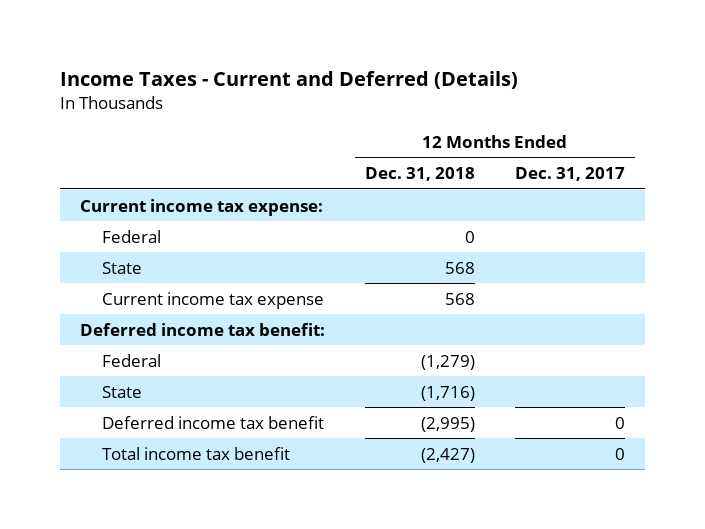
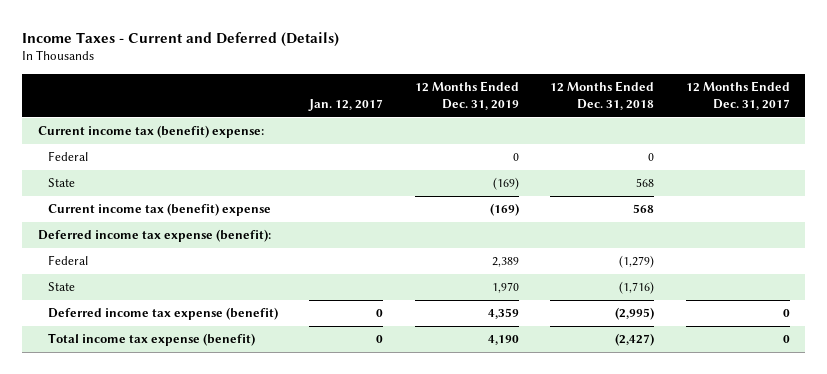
none -> [308,99,384,112] Jan. 12, 2017
none -> [414,80,519,111] 12 Months Ended Dec. 31, 2019
[79,198,323,216] Current income tax expense: -> [37,125,264,139] Current income tax (benefit) expense:
[101,291,324,309] Current income tax expense -> [47,203,271,217] Current income tax (benefit) expense
[79,322,325,336] Deferred income tax benefit: -> [37,229,271,243] Deferred income tax expense (benefit):
[101,415,324,429] Deferred income tax benefit -> [47,307,278,321] Deferred income tax expense (benefit)
[101,446,290,460] Total income tax benefit -> [47,333,255,347] Total income tax expense (benefit)

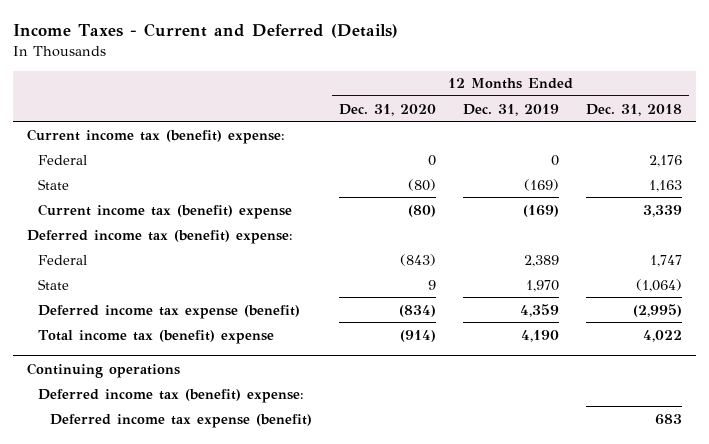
[308,99,384,112] Jan. 12, 2017 -> none
[685,80,790,111] 12 Months Ended Dec. 31, 2017 -> none
none -> [339,103,437,116] Dec. 31, 2020
[648,153,655,162] 0 -> [649,154,683,167] 2,176
[636,178,655,188] 568 -> [649,179,683,192] 1,163
[633,204,655,214] 568 -> [643,204,683,217] 3,339
[37,229,271,243] Deferred income tax expense (benefit): -> [26,229,293,244] Deferred income tax (benefit) expense:
[619,255,655,269] (1,279) -> [650,254,683,267] 1,747
[619,281,655,295] (1,716) -> [636,278,683,292] (1,064)
[47,333,255,347] Total income tax expense (benefit) -> [38,329,275,344] Total income tax (benefit) expense
[615,333,655,347] (2,427) -> [643,329,683,342] 4,022
none -> [26,362,180,378] Continuing operations
none -> [38,388,305,403] Deferred income tax (benefit) expense:
none -> [50,413,313,428] Deferred income tax expense (benefit)

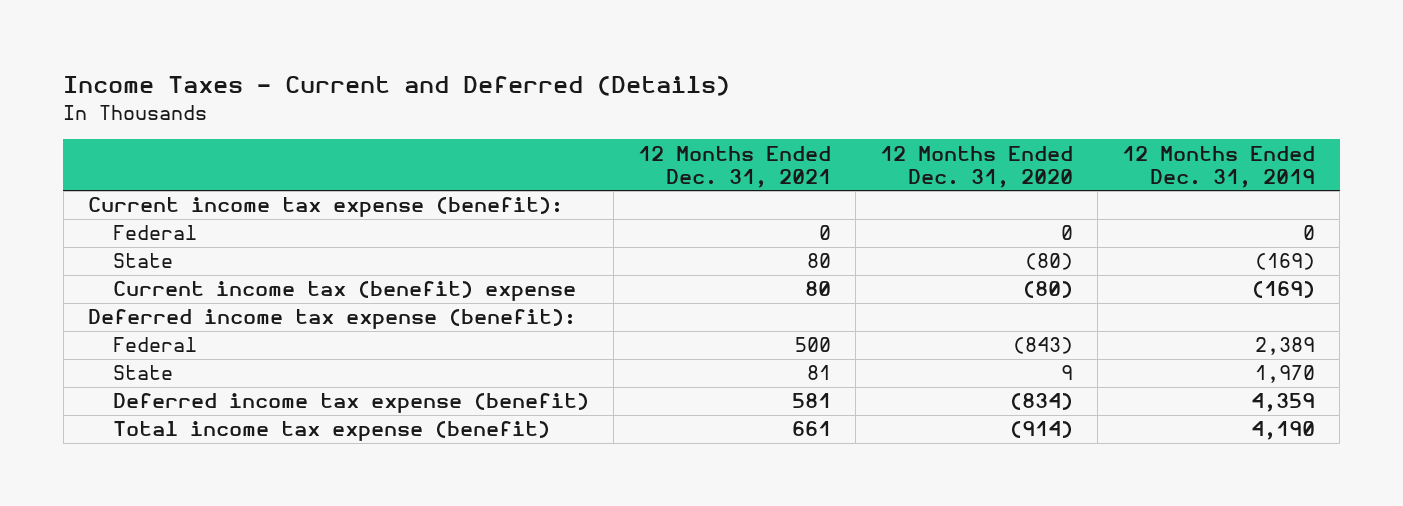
[586,103,683,116] Dec. 31, 2018 -> none
none -> [638,145,832,188] 12 Months Ended Dec. 31, 2021
[26,128,285,144] Current income tax (benefit) expense: -> [87,197,563,218] Current income tax expense (benefit):
[26,229,293,244] Deferred income tax (benefit) expense: -> [87,309,576,330] Deferred income tax expense (benefit):
[26,362,180,378] Continuing operations -> none
[38,388,305,403] Deferred income tax (benefit) expense: -> none
[50,413,313,428] Deferred income tax expense (benefit) -> none
[38,329,275,344] Total income tax (benefit) expense -> [113,421,551,442] Total income tax expense (benefit)

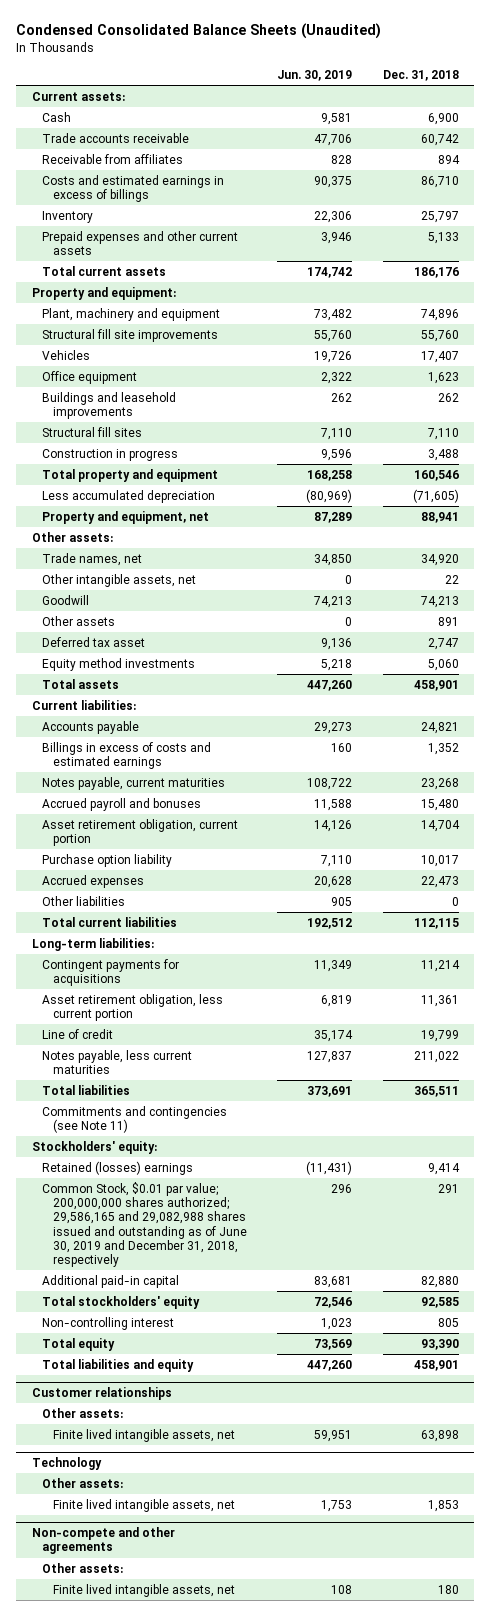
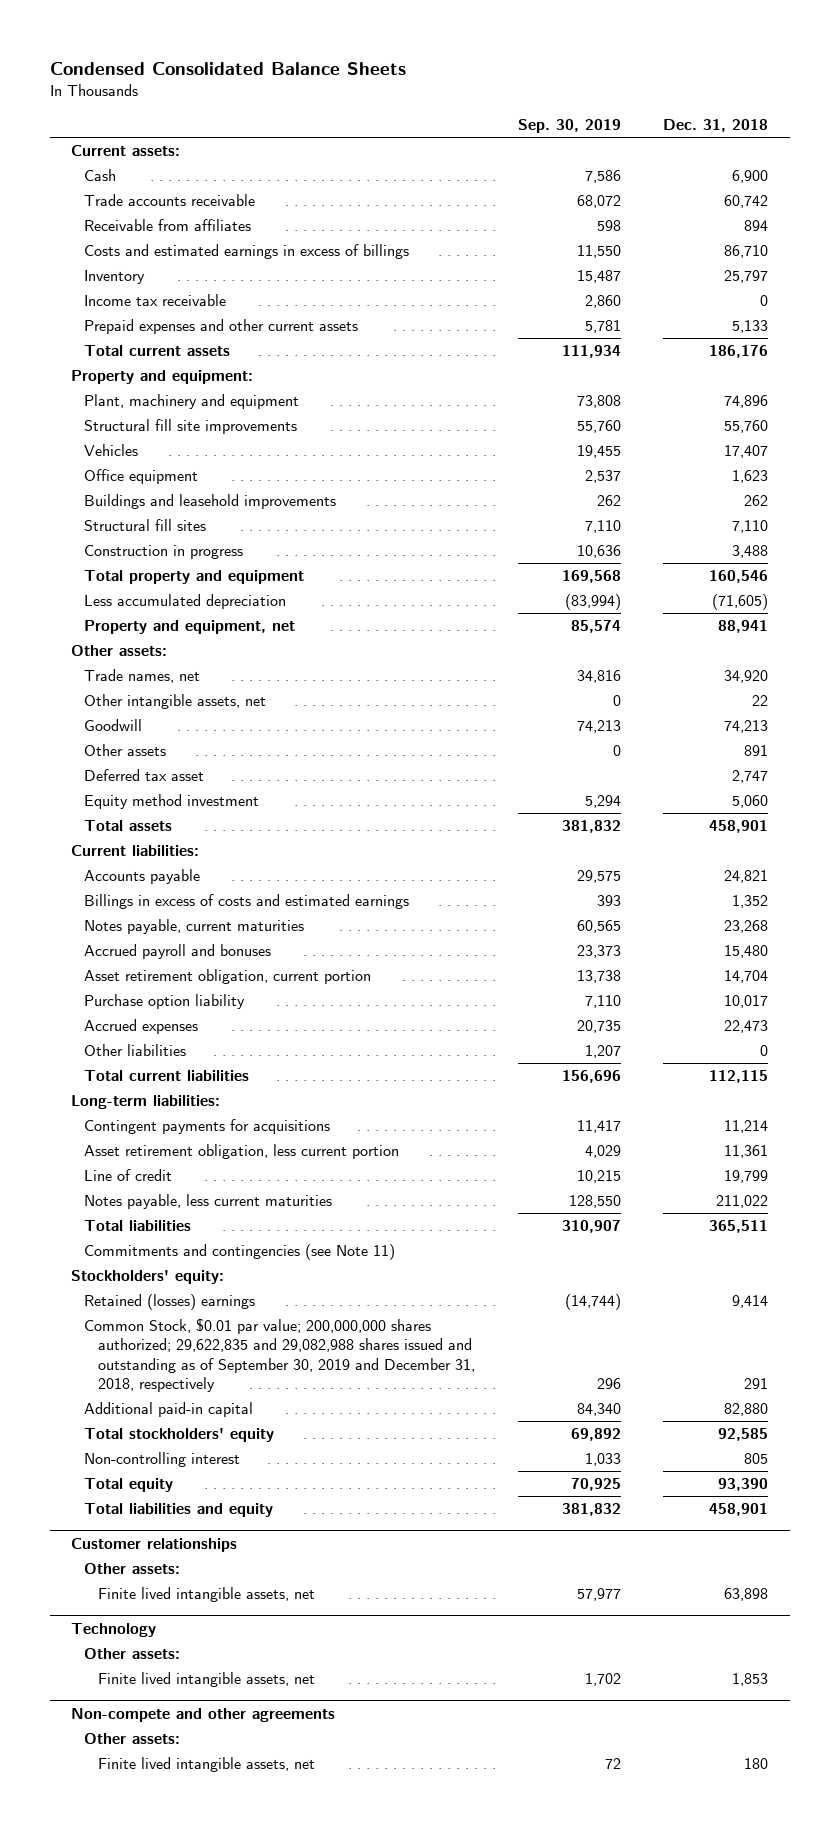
[16,23,382,40] Condensed Consolidated Balance Sheets (Unaudited) -> [49,61,406,75] Condensed Consolidated Balance Sheets
[277,69,353,81] Jun. 30, 2019 -> none
none -> [517,119,621,134] Sep. 30, 2019
none -> [84,294,227,307] Income tax receivable
[42,657,196,671] Equity method investments -> [84,794,260,810] Equity method investment
[42,1181,247,1268] Common Stock, $0.01 par value; 200,000,000 shares authorized; 29,586,165 and 29,082,988 shares issued and outstanding as of June 30, 2019 and December 31, 2018, respectively -> [84,1318,475,1393] Common Stock, $0.01 par value; 200,000,000 shares authorized; 29,622,835 and 29,082,988 shares issued and outstanding as of September 30, 2019 and December 31, 2018, respectively

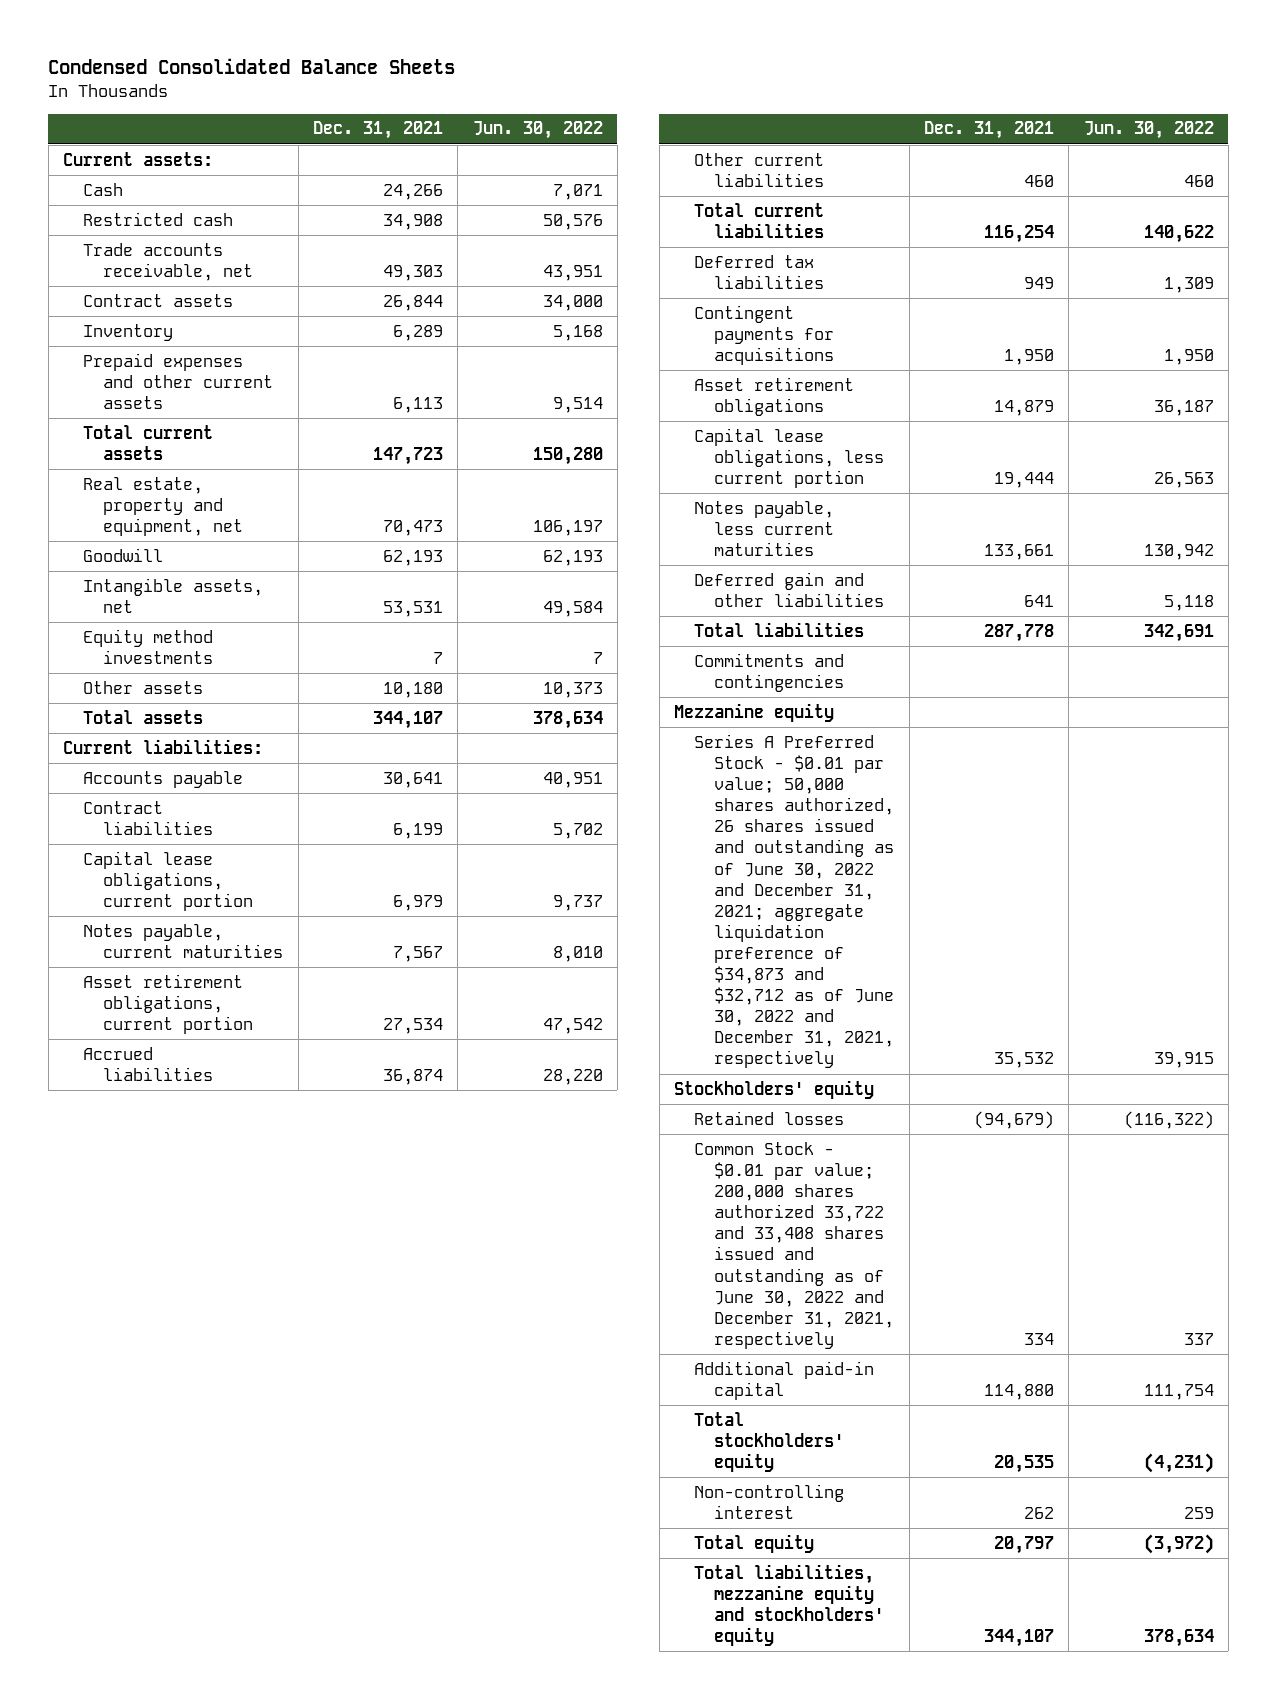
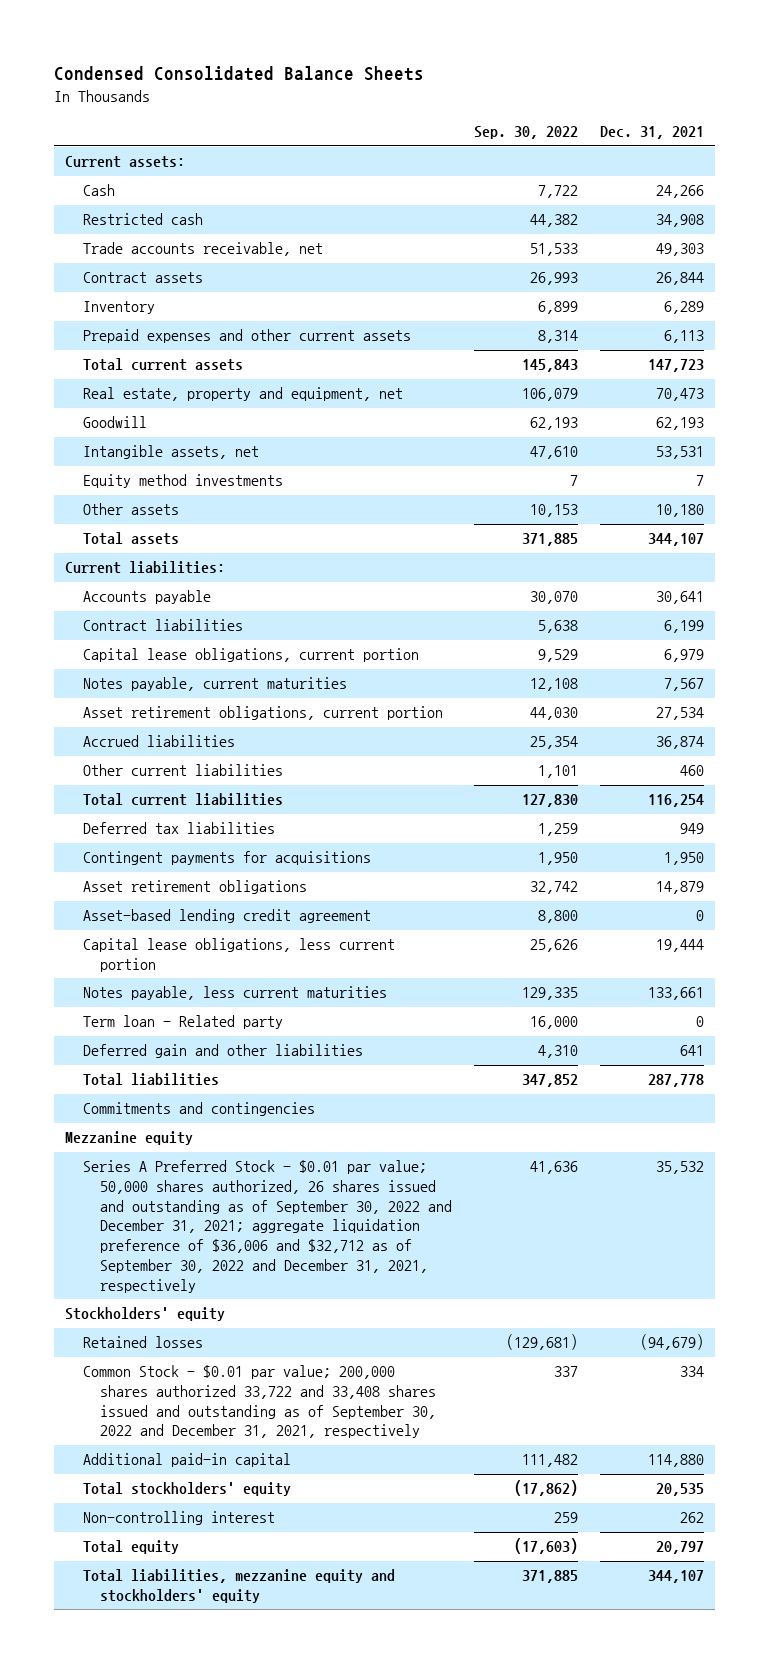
[472,121,603,140] Jun. 30, 2022 -> none
none -> [474,126,579,140] Sep. 30, 2022
none -> [82,909,371,924] Asset-based lending credit agreement
none -> [82,1015,283,1030] Term loan - Related party
[694,733,895,1069] Series A Preferred Stock - $0.01 par value; 50,000 shares authorized, 26 shares issued and outstanding as of June 30, 2022 and December 31, 2021; aggregate liquidation preference of $34,873 and $32,712 as of June 30, 2022 and December 31, 2021, respectively -> [82,1160,453,1293] Series A Preferred Stock - $0.01 par value; 50,000 shares authorized, 26 shares issued and outstanding as of September 30, 2022 and December 31, 2021; aggregate liquidation preference of $36,006 and $32,712 as of September 30, 2022 and December 31, 2021, respectively
[694,1141,895,1349] Common Stock - $0.01 par value; 200,000 shares authorized 33,722 and 33,408 shares issued and outstanding as of June 30, 2022 and December 31, 2021, respectively -> [82,1365,437,1439] Common Stock - $0.01 par value; 200,000 shares authorized 33,722 and 33,408 shares issued and outstanding as of September 30, 2022 and December 31, 2021, respectively

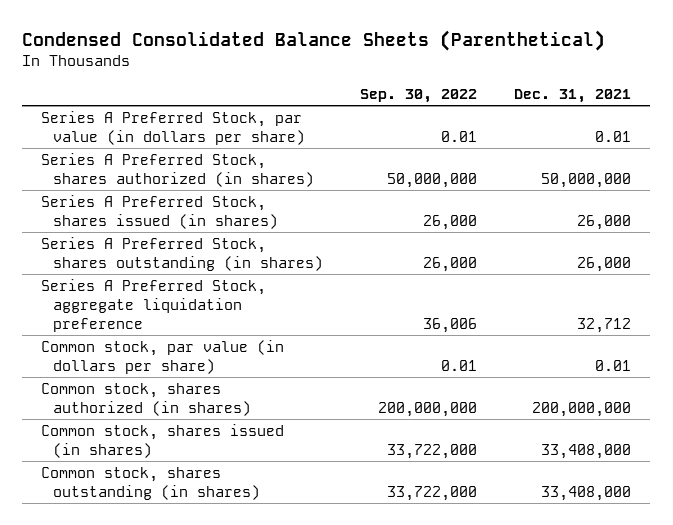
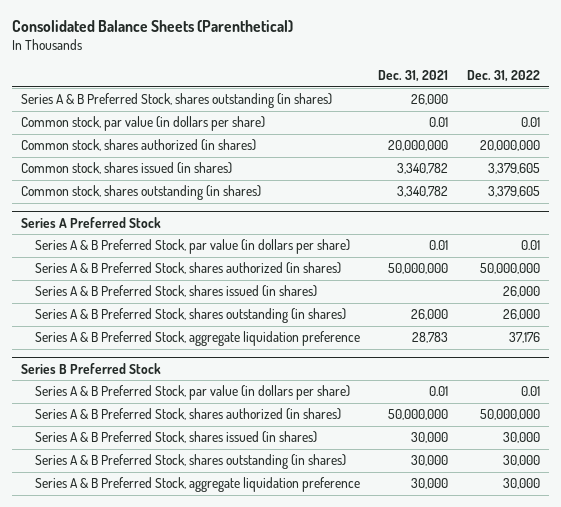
[22,29,606,51] Condensed Consolidated Balance Sheets (Parenthetical) -> [11,20,293,33] Consolidated Balance Sheets (Parenthetical)
[360,88,478,103] Sep. 30, 2022 -> none
none -> [466,70,540,83] Dec. 31, 2022
[41,111,305,145] Series A Preferred Stock, par value (in dollars per share) -> none
[41,153,314,187] Series A Preferred Stock, shares authorized (in shares) -> none
[41,195,278,229] Series A Preferred Stock, shares issued (in shares) -> none
[41,279,267,332] Series A Preferred Stock, aggregate liquidation preference -> none
[41,237,323,271] Series A Preferred Stock, shares outstanding (in shares) -> [20,93,332,109] Series A & B Preferred Stock, shares outstanding (in shares)
[532,401,632,417] 200,000,000 -> [388,140,449,152] 20,000,000
[541,443,632,459] 33,408,000 -> [397,163,449,175] 3,340,782
[541,485,632,501] 33,408,000 -> [397,186,449,198] 3,340,782
none -> [20,216,161,228] Series A Preferred Stock
none -> [34,239,350,255] Series A & B Preferred Stock, par value (in dollars per share)
none -> [34,262,341,275] Series A & B Preferred Stock, shares authorized (in shares)
none -> [34,285,317,298] Series A & B Preferred Stock, shares issued (in shares)
none -> [34,308,346,324] Series A & B Preferred Stock, shares outstanding (in shares)
none -> [34,331,360,347] Series A & B Preferred Stock, aggregate liquidation preference
none -> [20,362,161,374] Series B Preferred Stock
none -> [34,385,350,401] Series A & B Preferred Stock, par value (in dollars per share)
none -> [34,408,341,421] Series A & B Preferred Stock, shares authorized (in shares)
none -> [34,431,317,444] Series A & B Preferred Stock, shares issued (in shares)
none -> [34,454,346,470] Series A & B Preferred Stock, shares outstanding (in shares)
none -> [34,477,360,493] Series A & B Preferred Stock, aggregate liquidation preference

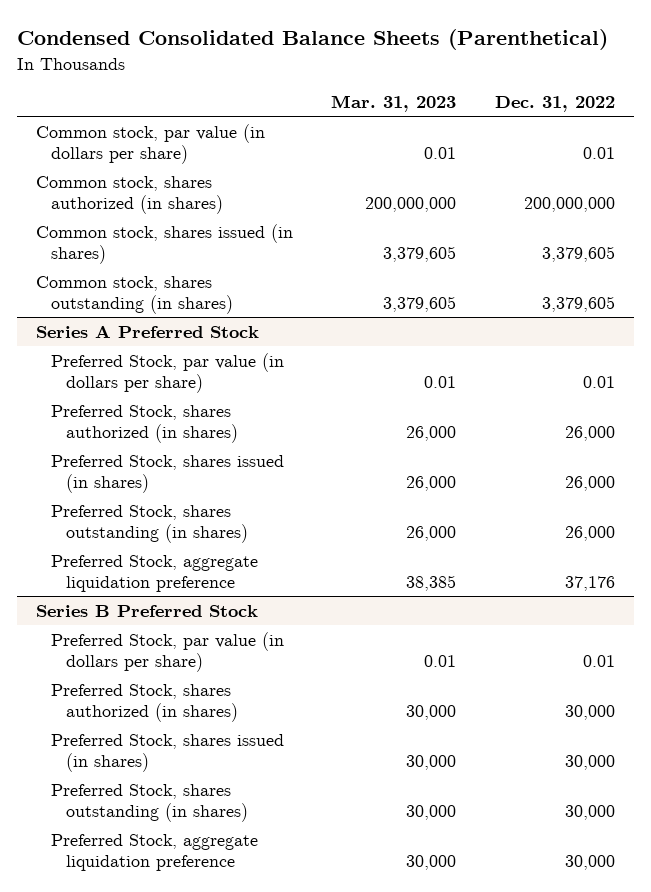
[11,20,293,33] Consolidated Balance Sheets (Parenthetical) -> [17,29,609,51] Condensed Consolidated Balance Sheets (Parenthetical)
[378,70,449,83] Dec. 31, 2021 -> none
none -> [331,95,457,113] Mar. 31, 2023
[20,93,332,109] Series A & B Preferred Stock, shares outstanding (in shares) -> none
[479,140,540,152] 20,000,000 -> [523,196,615,212] 200,000,000
[34,239,350,255] Series A & B Preferred Stock, par value (in dollars per share) -> [51,352,285,393] Preferred Stock, par value (in dollars per share)
[34,262,341,275] Series A & B Preferred Stock, shares authorized (in shares) -> [51,404,239,443] Preferred Stock, shares authorized (in shares)
[479,263,540,275] 50,000,000 -> [564,425,615,441] 26,000
[34,285,317,298] Series A & B Preferred Stock, shares issued (in shares) -> [51,454,285,493] Preferred Stock, shares issued (in shares)
[34,308,346,324] Series A & B Preferred Stock, shares outstanding (in shares) -> [51,504,249,543] Preferred Stock, shares outstanding (in shares)
[34,331,360,347] Series A & B Preferred Stock, aggregate liquidation preference -> [51,554,259,592] Preferred Stock, aggregate liquidation preference
[34,385,350,401] Series A & B Preferred Stock, par value (in dollars per share) -> [51,631,285,672] Preferred Stock, par value (in dollars per share)
[34,408,341,421] Series A & B Preferred Stock, shares authorized (in shares) -> [51,683,239,722] Preferred Stock, shares authorized (in shares)
[479,409,540,421] 50,000,000 -> [564,704,615,720] 30,000
[34,431,317,444] Series A & B Preferred Stock, shares issued (in shares) -> [51,733,285,772] Preferred Stock, shares issued (in shares)
[34,454,346,470] Series A & B Preferred Stock, shares outstanding (in shares) -> [51,783,249,822] Preferred Stock, shares outstanding (in shares)
[34,477,360,493] Series A & B Preferred Stock, aggregate liquidation preference -> [51,833,259,871] Preferred Stock, aggregate liquidation preference

